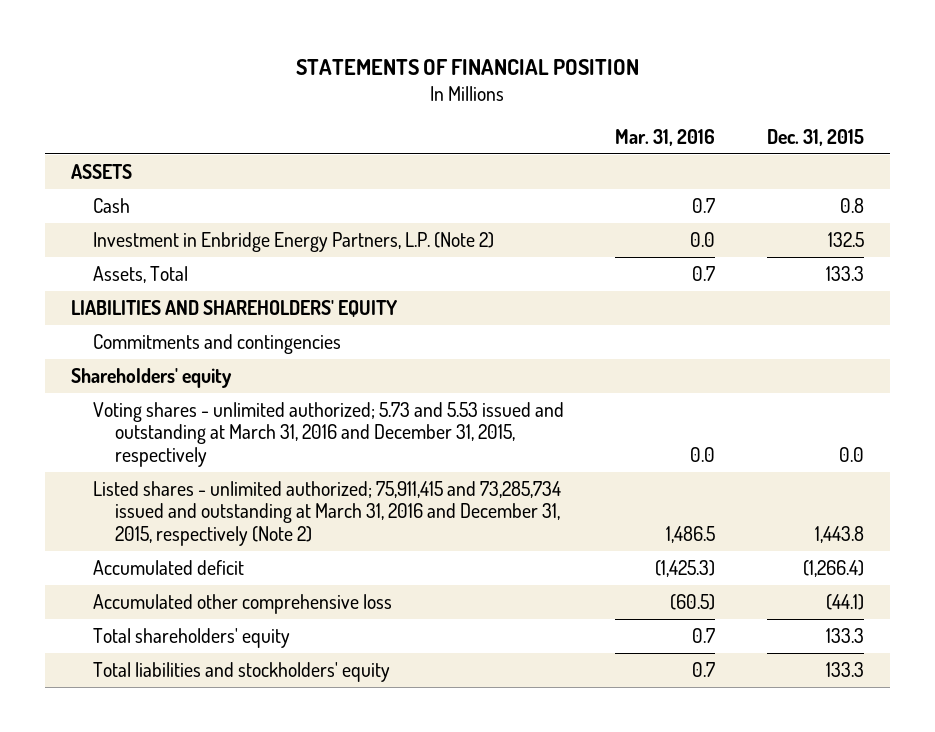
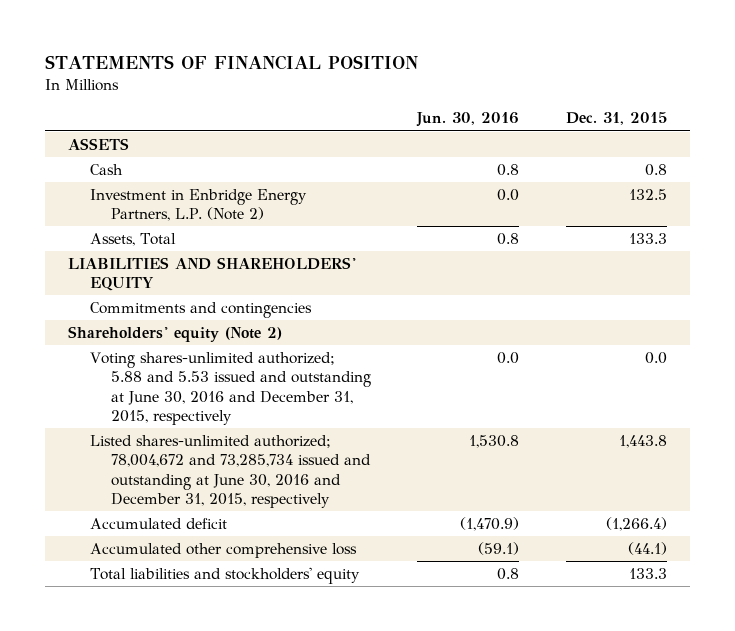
[615,129,716,147] Mar. 31, 2016 -> none
none -> [416,112,520,128] Jun. 30, 2016
[70,367,232,388] Shareholders' equity -> [68,325,283,342] Shareholders' equity (Note 2)
[92,401,564,467] Voting shares - unlimited authorized; 5.73 and 5.53 issued and outstanding at March 31, 2016 and December 31, 2015, respectively -> [89,351,372,425] Voting shares-unlimited authorized; 5.88 and 5.53 issued and outstanding at June 30, 2016 and December 31, 2015, respectively
[92,480,561,546] Listed shares - unlimited authorized; 75,911,415 and 73,285,734 issued and outstanding at March 31, 2016 and December 31, 2015, respectively (Note 2) -> [89,434,372,508] Listed shares-unlimited authorized; 78,004,672 and 73,285,734 issued and outstanding at June 30, 2016 and December 31, 2015, respectively
[92,627,290,648] Total shareholders' equity -> none

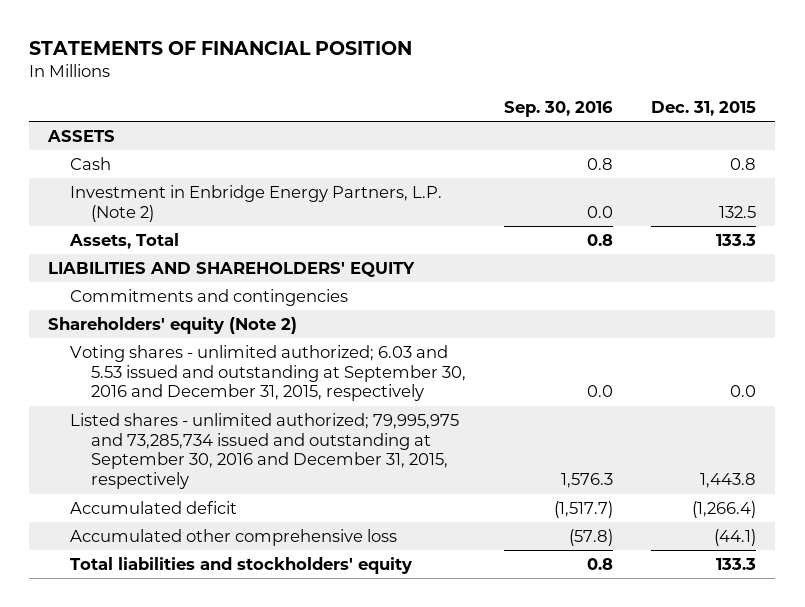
[416,112,520,128] Jun. 30, 2016 -> none
none -> [503,101,613,118] Sep. 30, 2016
[89,351,372,425] Voting shares-unlimited authorized; 5.88 and 5.53 issued and outstanding at June 30, 2016 and December 31, 2015, respectively -> [69,344,466,402] Voting shares - unlimited authorized; 6.03 and 5.53 issued and outstanding at September 30, 2016 and December 31, 2015, respectively
[89,434,372,508] Listed shares-unlimited authorized; 78,004,672 and 73,285,734 issued and outstanding at June 30, 2016 and December 31, 2015, respectively -> [69,412,459,490] Listed shares - unlimited authorized; 79,995,975 and 73,285,734 issued and outstanding at September 30, 2016 and December 31, 2015, respectively

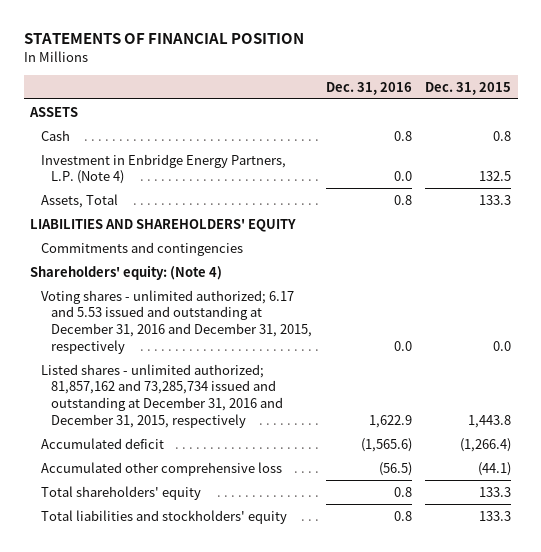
[503,101,613,118] Sep. 30, 2016 -> none
none -> [325,81,412,95] Dec. 31, 2016
[69,184,442,222] Investment in Enbridge Energy Partners, L.P. (Note 2) -> [40,153,286,185] Investment in Enbridge Energy Partners, L.P. (Note 4)
[48,316,298,334] Shareholders' equity (Note 2) -> [30,264,223,280] Shareholders' equity: (Note 4)
[69,344,466,402] Voting shares - unlimited authorized; 6.03 and 5.53 issued and outstanding at September 30, 2016 and December 31, 2015, respectively -> [40,289,313,354] Voting shares - unlimited authorized; 6.17 and 5.53 issued and outstanding at December 31, 2016 and December 31, 2015, respectively
[69,412,459,490] Listed shares - unlimited authorized; 79,995,975 and 73,285,734 issued and outstanding at September 30, 2016 and December 31, 2015, respectively -> [40,363,284,428] Listed shares - unlimited authorized; 81,857,162 and 73,285,734 issued and outstanding at December 31, 2016 and December 31, 2015, respectively
none -> [40,485,201,500] Total shareholders' equity

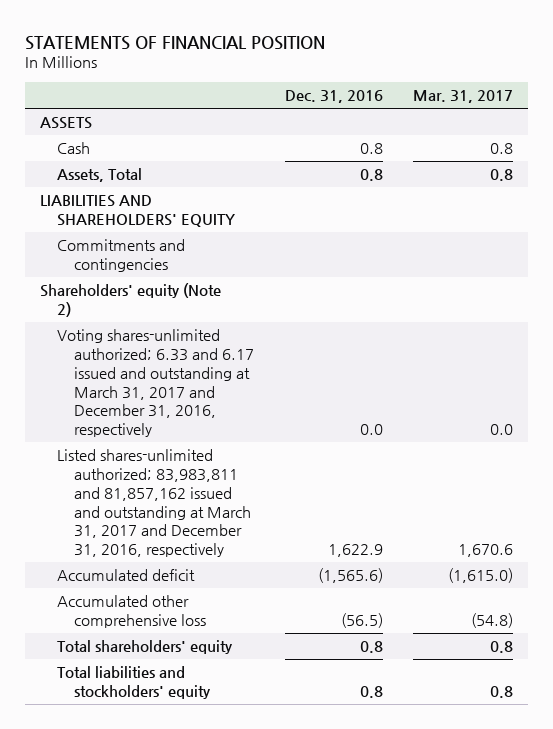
[424,81,511,95] Dec. 31, 2015 -> none
none -> [412,90,513,104] Mar. 31, 2017
[40,153,286,185] Investment in Enbridge Energy Partners, L.P. (Note 4) -> none
[30,264,223,280] Shareholders' equity: (Note 4) -> [39,283,221,318] Shareholders' equity (Note 2)
[40,289,313,354] Voting shares - unlimited authorized; 6.17 and 5.53 issued and outstanding at December 31, 2016 and December 31, 2015, respectively -> [57,329,255,438] Voting shares-unlimited authorized; 6.33 and 6.17 issued and outstanding at March 31, 2017 and December 31, 2016, respectively
[40,363,284,428] Listed shares - unlimited authorized; 81,857,162 and 73,285,734 issued and outstanding at December 31, 2016 and December 31, 2015, respectively -> [57,449,252,558] Listed shares-unlimited authorized; 83,983,811 and 81,857,162 issued and outstanding at March 31, 2017 and December 31, 2016, respectively

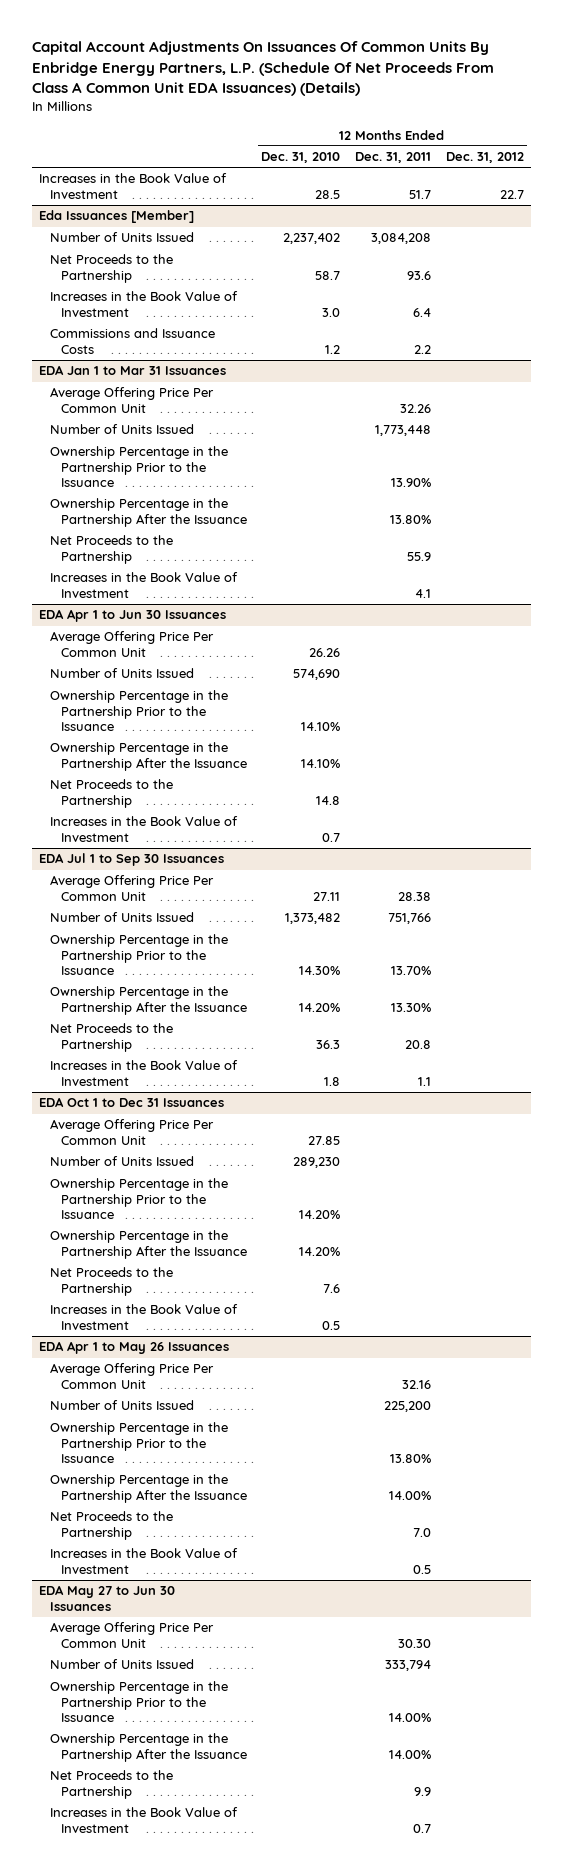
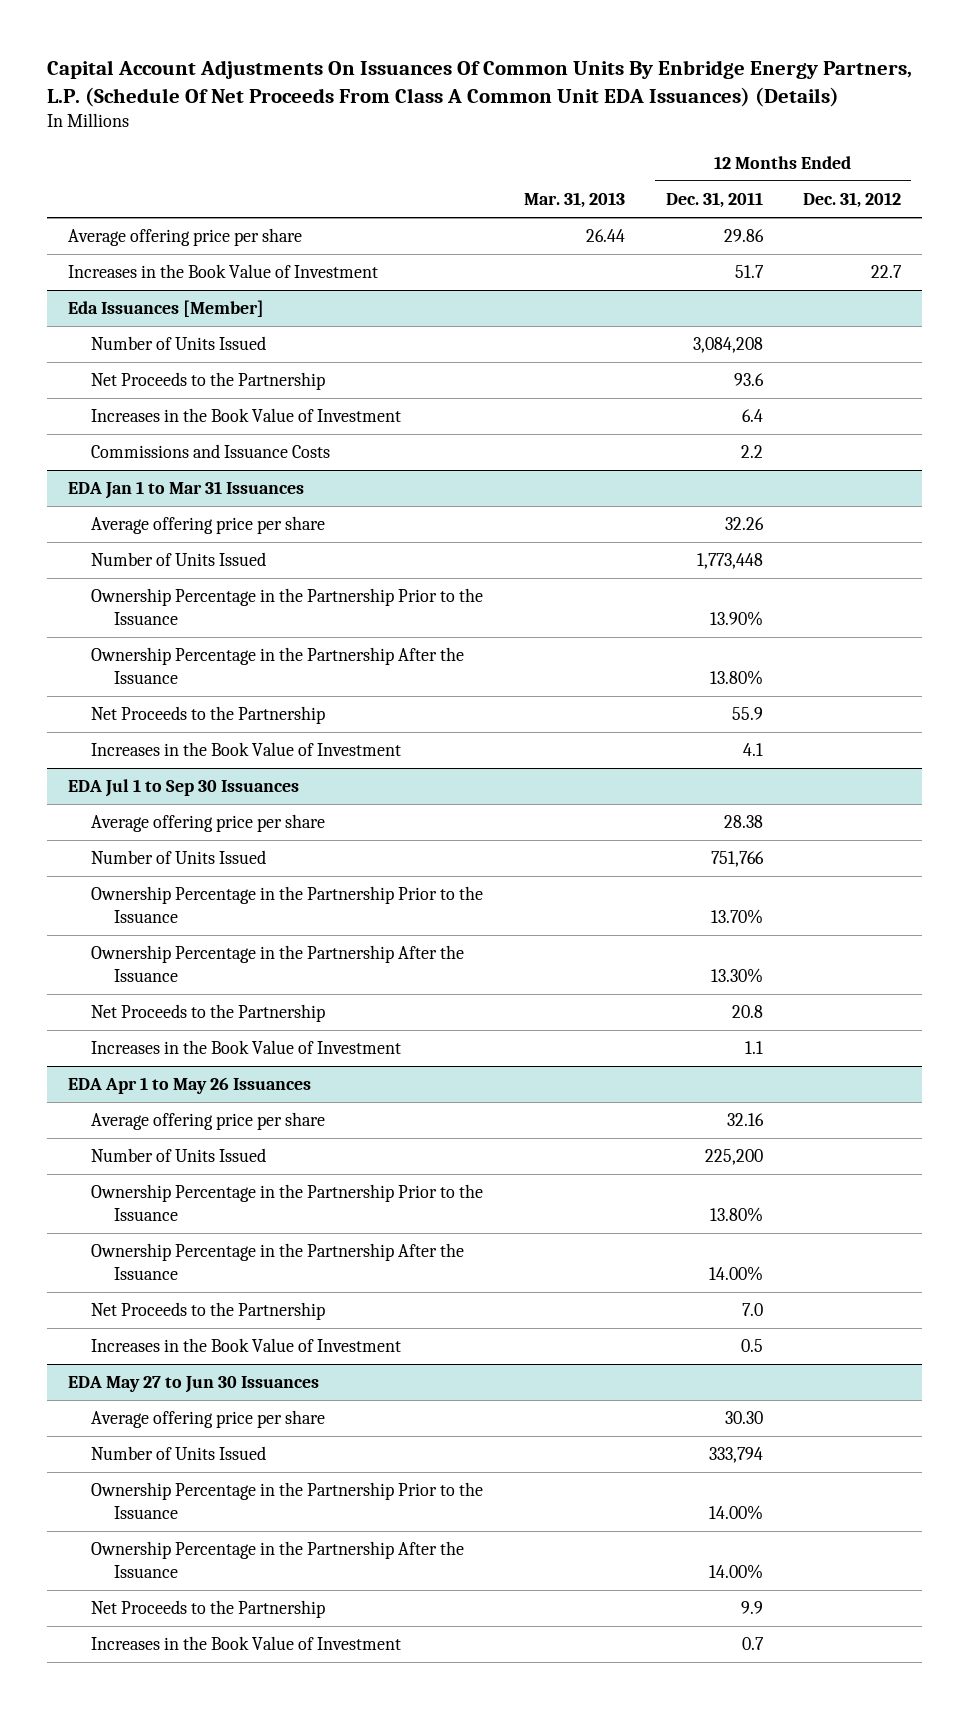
[261,152,341,164] Dec. 31, 2010 -> none
none -> [523,192,625,209] Mar. 31, 2013
none -> [67,228,302,247] Average offering price per share
[49,387,214,413] Average Offering Price Per Common Unit -> [91,516,326,535] Average offering price per share
[39,609,227,623] EDA Apr 1 to Jun 30 Issuances -> none
[49,631,214,657] Average Offering Price Per Common Unit -> none
[49,668,194,679] Number of Units Issued -> none
[49,690,228,732] Ownership Percentage in the Partnership Prior to the Issuance -> none
[49,742,247,771] Ownership Percentage in the Partnership After the Issuance -> none
[49,779,173,808] Net Proceeds to the Partnership -> none
[49,816,238,842] Increases in the Book Value of Investment -> none
[49,875,214,901] Average Offering Price Per Common Unit -> [91,814,326,833] Average offering price per share
[39,1097,225,1108] EDA Oct 1 to Dec 31 Issuances -> none
[49,1119,214,1145] Average Offering Price Per Common Unit -> none
[49,1156,194,1167] Number of Units Issued -> none
[49,1178,228,1220] Ownership Percentage in the Partnership Prior to the Issuance -> none
[49,1230,247,1259] Ownership Percentage in the Partnership After the Issuance -> none
[49,1267,173,1296] Net Proceeds to the Partnership -> none
[49,1304,238,1330] Increases in the Book Value of Investment -> none
[49,1363,214,1389] Average Offering Price Per Common Unit -> [91,1112,326,1131] Average offering price per share
[49,1622,214,1648] Average Offering Price Per Common Unit -> [91,1410,326,1429] Average offering price per share

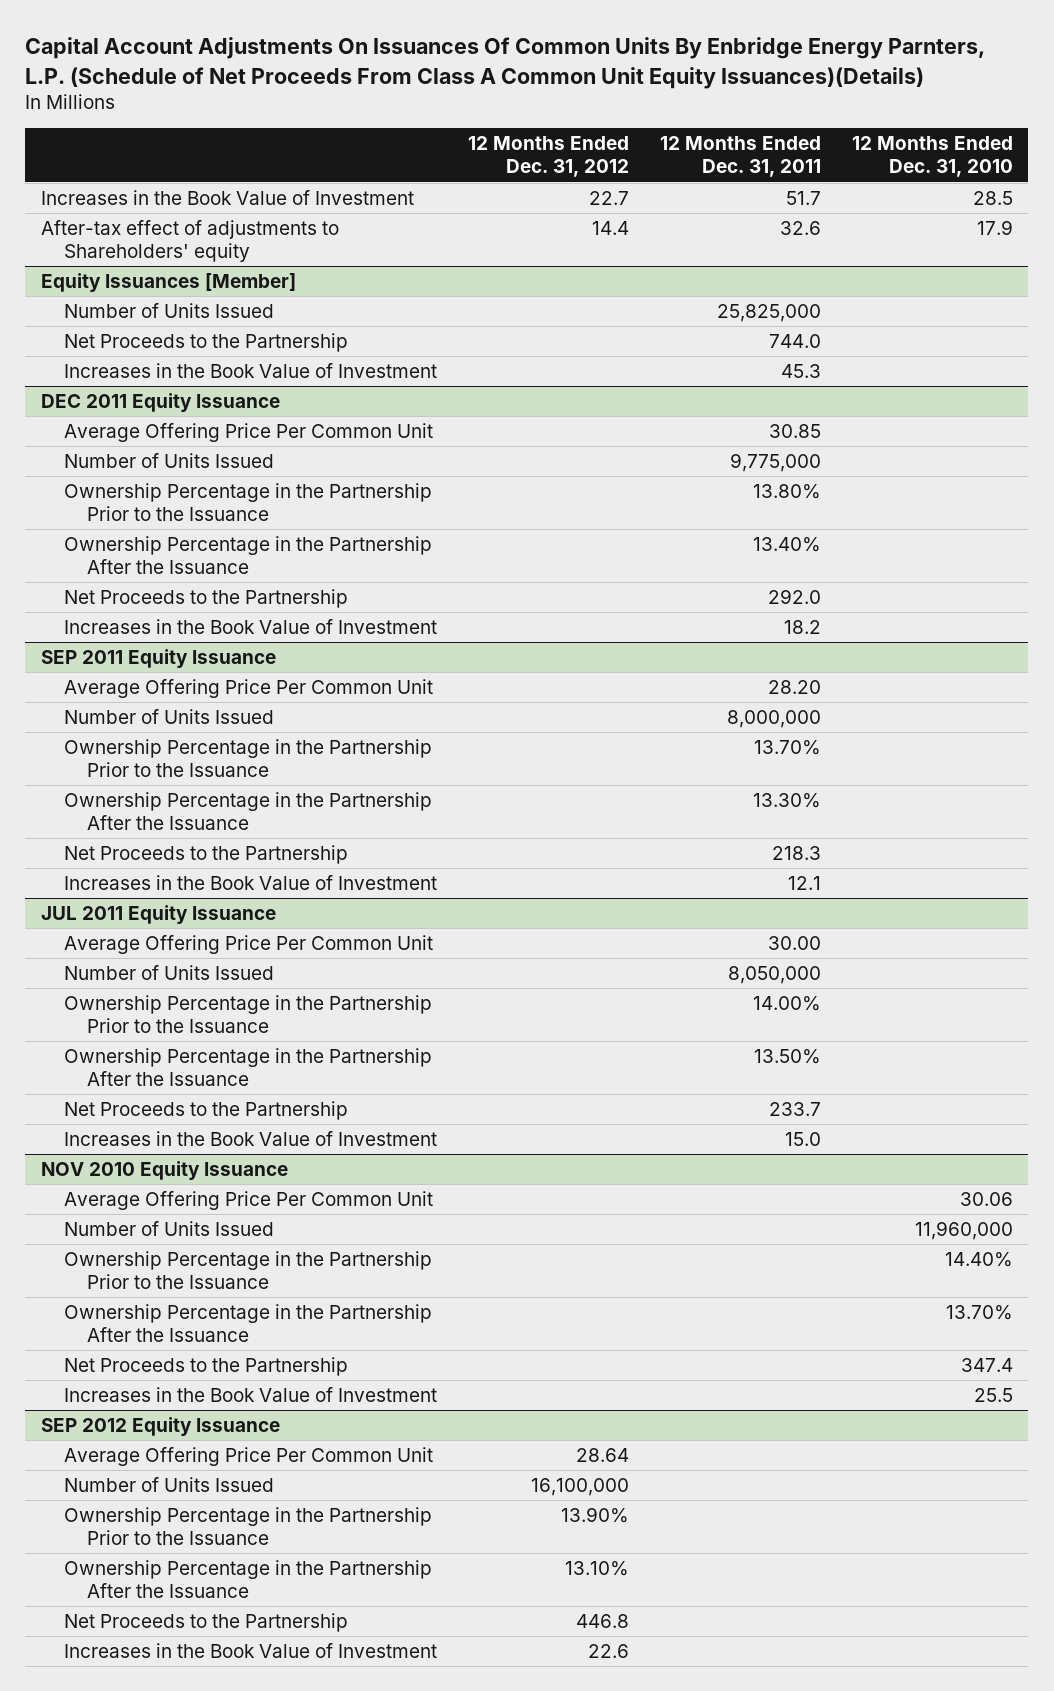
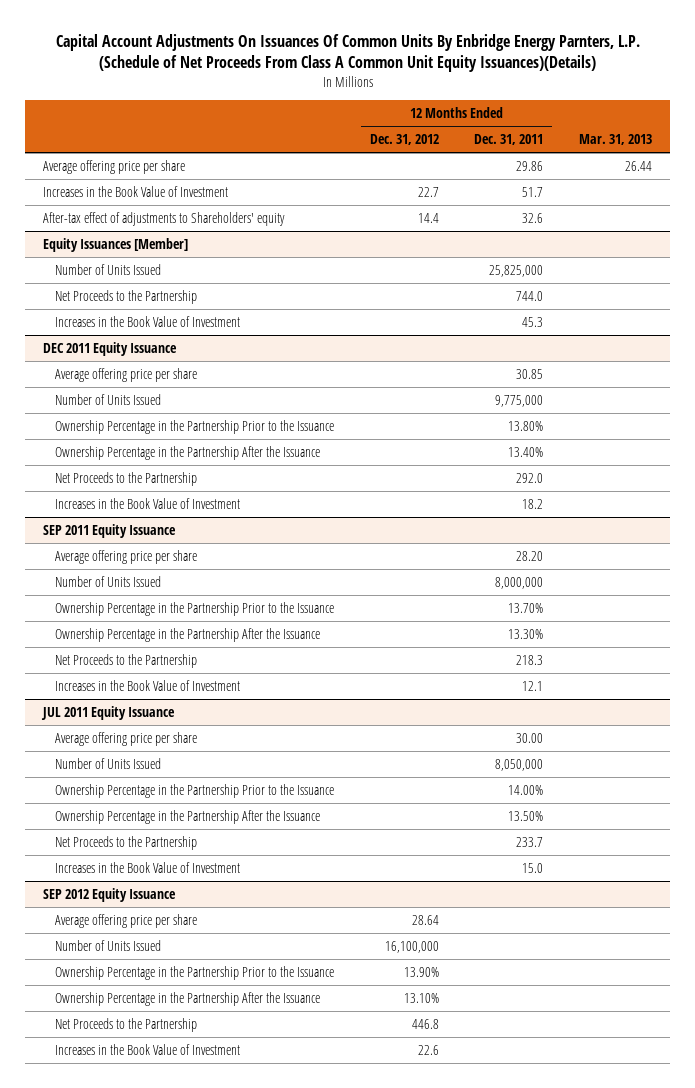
[851,136,1013,178] 12 Months Ended Dec. 31, 2010 -> none
none -> [579,134,653,146] Mar. 31, 2013
none -> [43,159,186,174] Average offering price per share
[63,423,433,443] Average Offering Price Per Common Unit -> [54,367,197,382] Average offering price per share
[63,679,433,699] Average Offering Price Per Common Unit -> [54,549,197,564] Average offering price per share
[63,935,433,955] Average Offering Price Per Common Unit -> [54,731,197,746] Average offering price per share
[40,1161,288,1181] NOV 2010 Equity Issuance -> none
[63,1191,433,1211] Average Offering Price Per Common Unit -> none
[63,1221,274,1237] Number of Units Issued -> none
[63,1251,432,1290] Ownership Percentage in the Partnership Prior to the Issuance -> none
[63,1304,432,1343] Ownership Percentage in the Partnership After the Issuance -> none
[63,1357,348,1377] Net Proceeds to the Partnership -> none
[63,1387,437,1403] Increases in the Book Value of Investment -> none
[63,1447,433,1467] Average Offering Price Per Common Unit -> [54,913,197,928] Average offering price per share

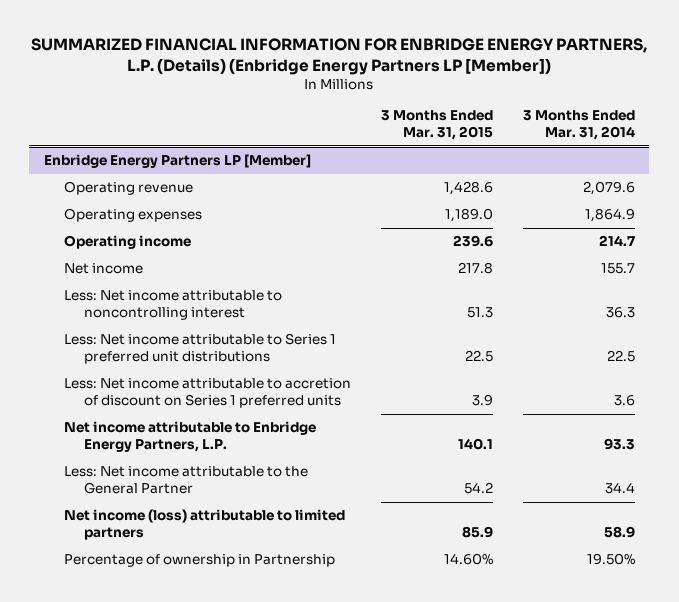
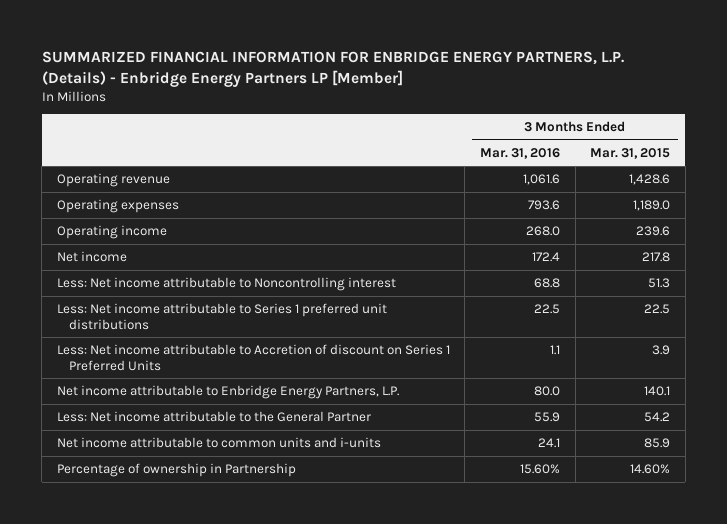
[31,37,648,75] SUMMARIZED FINANCIAL INFORMATION FOR ENBRIDGE ENERGY PARTNERS, L.P. (Details) (Enbridge Energy Partners LP [Member]) -> [41,51,624,88] SUMMARIZED FINANCIAL INFORMATION FOR ENBRIDGE ENERGY PARTNERS, L.P. (Details) - Enbridge Energy Partners LP [Member]
[522,110,635,141] 3 Months Ended Mar. 31, 2014 -> none
none -> [479,147,560,159] Mar. 31, 2016
[44,154,312,169] Enbridge Energy Partners LP [Member] -> none
[63,290,282,321] Less: Net income attributable to noncontrolling interest -> [56,276,396,291] Less: Net income attributable to Noncontrolling interest
[63,378,351,409] Less: Net income attributable to accretion of discount on Series 1 preferred units -> [56,343,450,371] Less: Net income attributable to Accretion of discount on Series 1 Preferred Units
[63,509,345,541] Net income (loss) attributable to limited partners -> [56,436,381,448] Net income attributable to common units and i-units

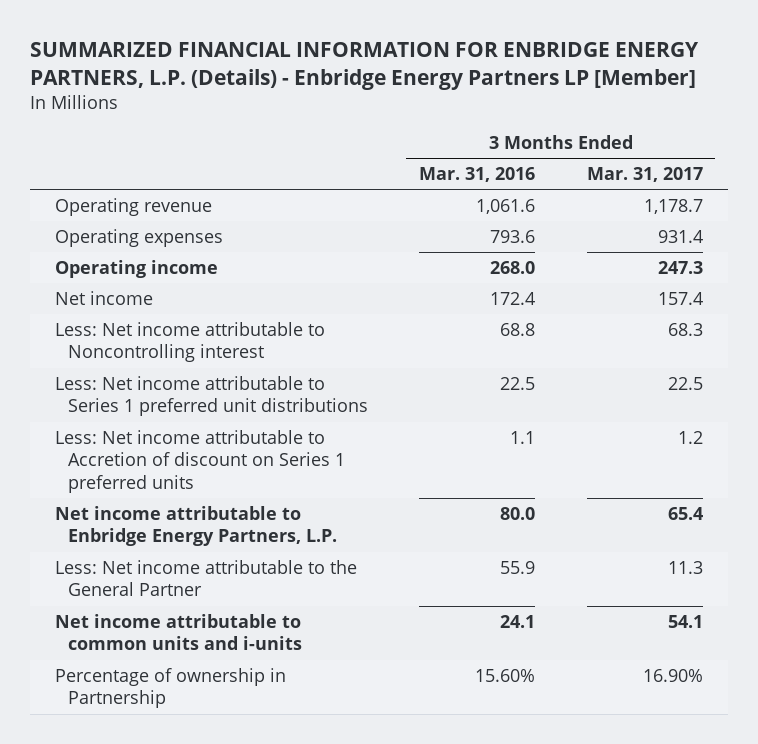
[590,147,671,159] Mar. 31, 2015 -> none
none -> [586,166,703,182] Mar. 31, 2017
[56,343,450,371] Less: Net income attributable to Accretion of discount on Series 1 Preferred Units -> [55,429,345,493] Less: Net income attributable to Accretion of discount on Series 1 preferred units

